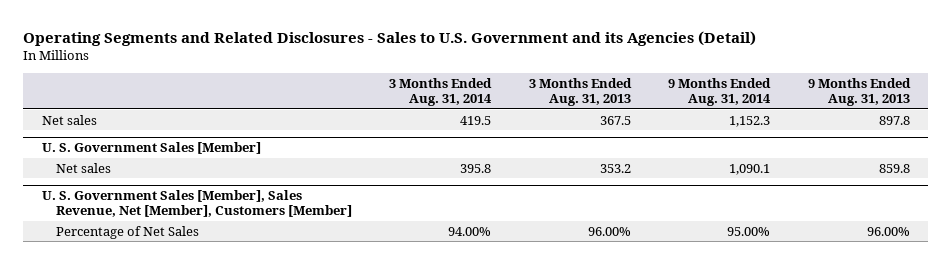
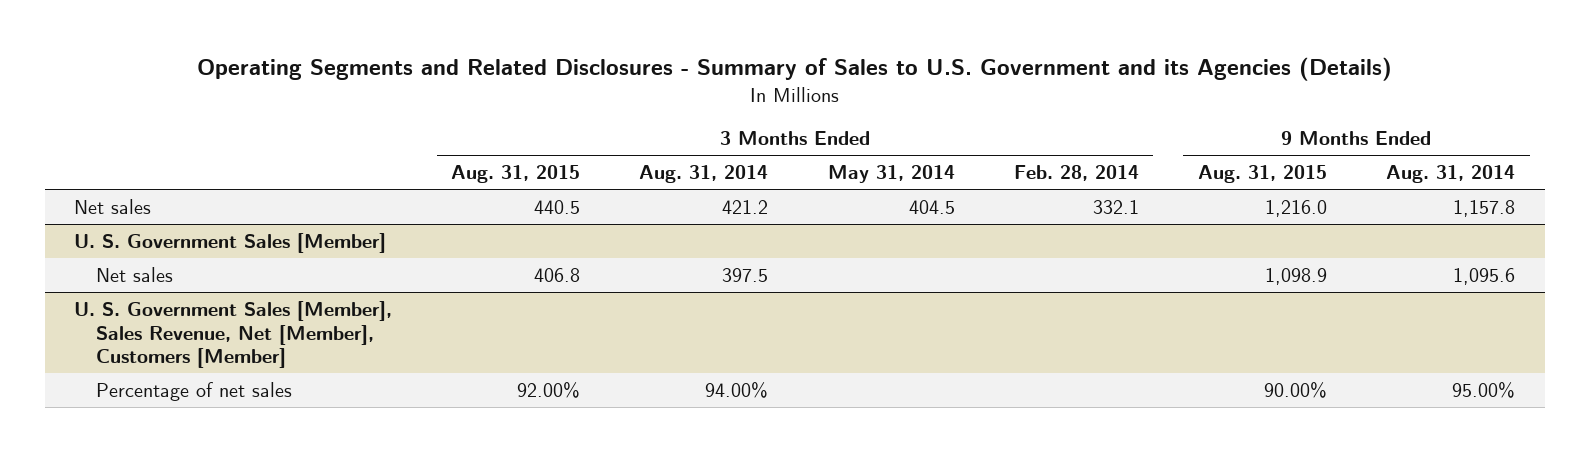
[23,31,757,47] Operating Segments and Related Disclosures - Sales to U.S. Government and its Agencies (Detail) -> [196,57,1392,82] Operating Segments and Related Disclosures - Summary of Sales to U.S. Government and its Agencies (Details)
[528,78,632,107] 3 Months Ended Aug. 31, 2013 -> none
[807,78,911,107] 9 Months Ended Aug. 31, 2013 -> none
none -> [451,165,581,184] Aug. 31, 2015
none -> [827,165,955,184] May 31, 2014
none -> [1013,165,1139,182] Feb. 28, 2014
none -> [1197,165,1327,184] Aug. 31, 2015
[460,115,492,125] 419.5 -> [722,199,769,214] 421.2
[729,115,771,127] 1,152.3 -> [1452,199,1515,217] 1,157.8
[460,163,492,173] 395.8 -> [722,267,769,282] 397.5
[729,163,771,175] 1,090.1 -> [1452,267,1515,285] 1,095.6
[55,225,199,239] Percentage of Net Sales -> [96,381,293,401] Percentage of net sales

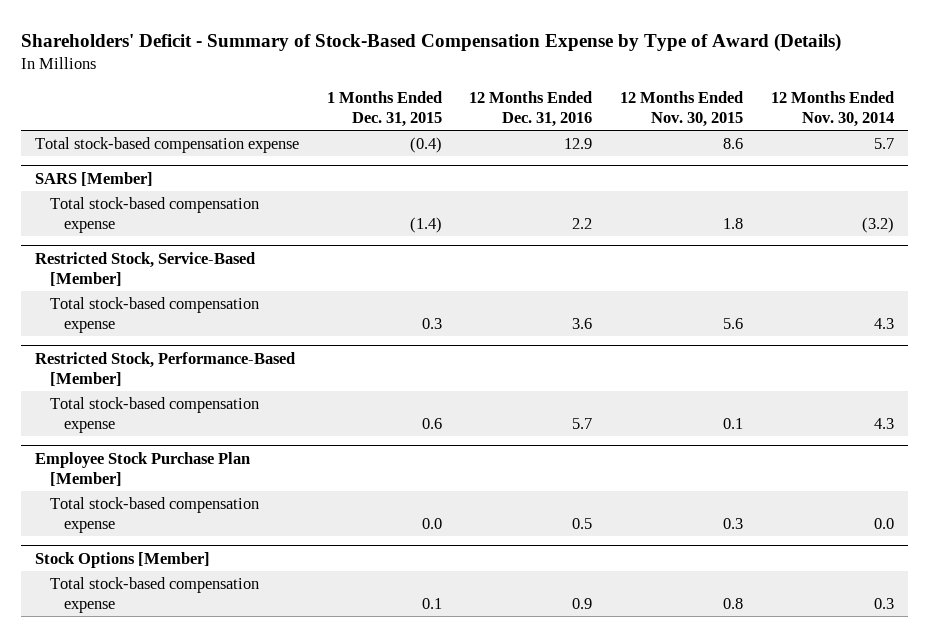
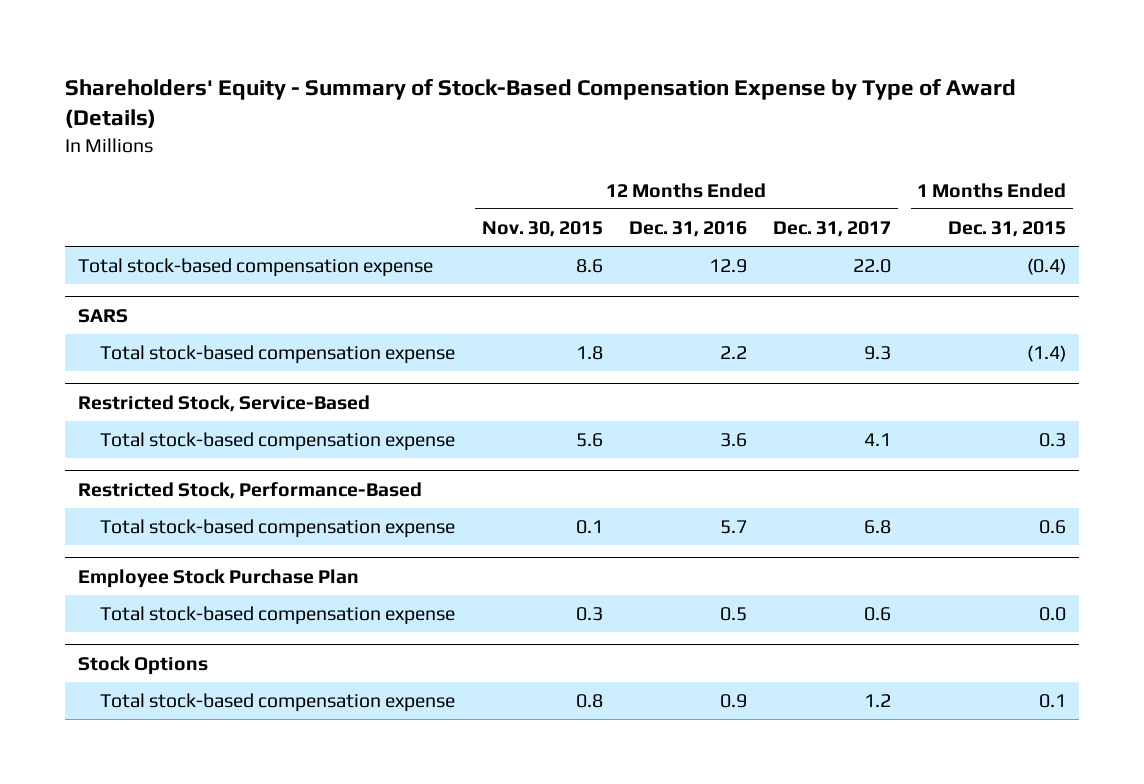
[21,32,842,52] Shareholders' Deficit - Summary of Stock-Based Compensation Expense by Type of Award (Details) -> [64,78,1016,129] Shareholders' Equity - Summary of Stock-Based Compensation Expense by Type of Award (Details)
[770,91,894,127] 12 Months Ended Nov. 30, 2014 -> none
none -> [773,221,892,238] Dec. 31, 2017
[34,171,153,186] SARS [Member] -> [77,308,128,323] SARS
[34,251,255,286] Restricted Stock, Service-Based [Member] -> [77,394,370,412] Restricted Stock, Service-Based
[34,351,295,386] Restricted Stock, Performance-Based [Member] -> [77,481,422,499] Restricted Stock, Performance-Based
[34,451,250,486] Employee Stock Purchase Plan [Member] -> [77,568,359,588] Employee Stock Purchase Plan
[34,551,210,568] Stock Options [Member] -> [77,655,208,675] Stock Options

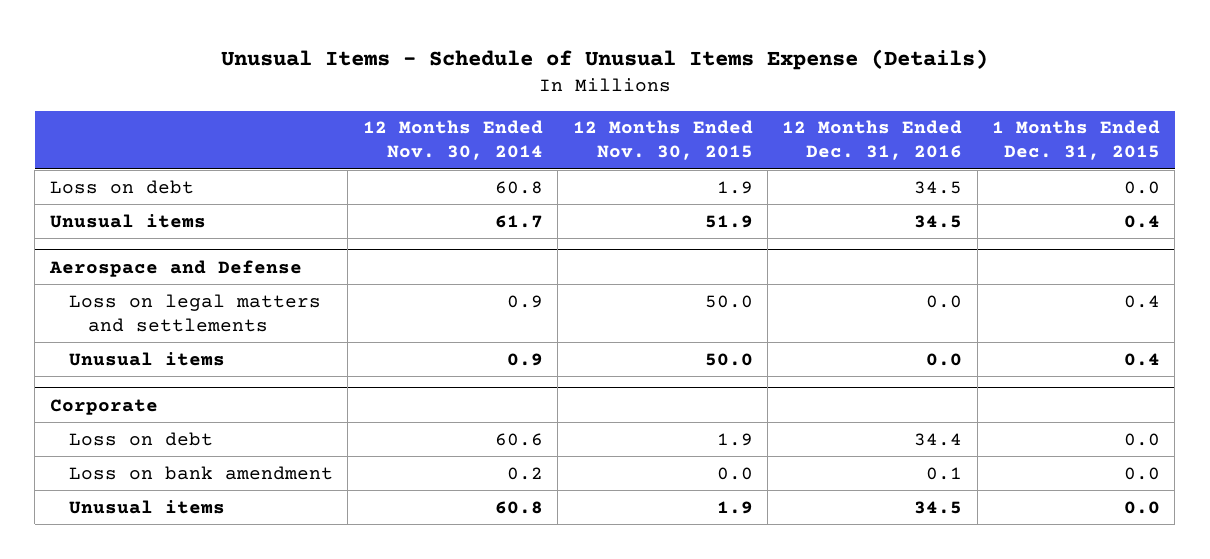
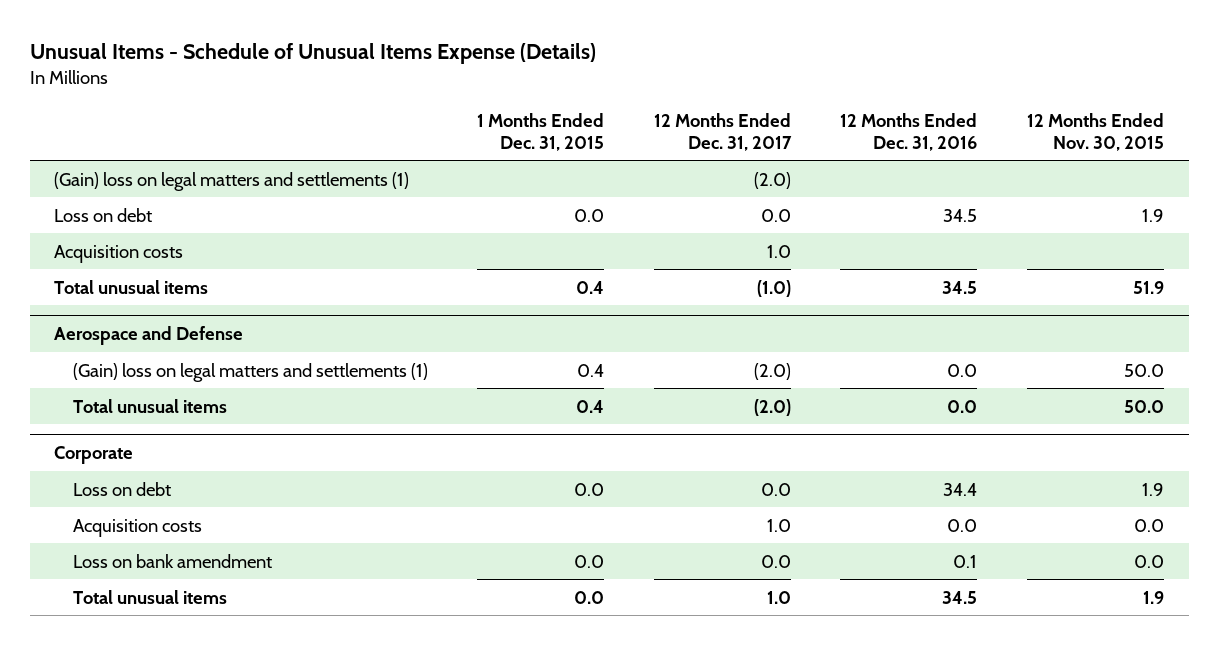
[362,120,543,161] 12 Months Ended Nov. 30, 2014 -> none
none -> [653,113,792,151] 12 Months Ended Dec. 31, 2017
none -> [54,171,410,191] (Gain) loss on legal matters and settlements (1)
none -> [54,244,184,263] Acquisition costs
[49,213,206,228] Unusual items -> [54,279,209,294] Total unusual items
[69,293,322,332] Loss on legal matters and settlements -> [72,362,428,382] (Gain) loss on legal matters and settlements (1)
[69,351,226,366] Unusual items -> [72,398,227,413] Total unusual items
none -> [72,518,202,537] Acquisition costs
[69,499,226,514] Unusual items -> [72,589,227,604] Total unusual items

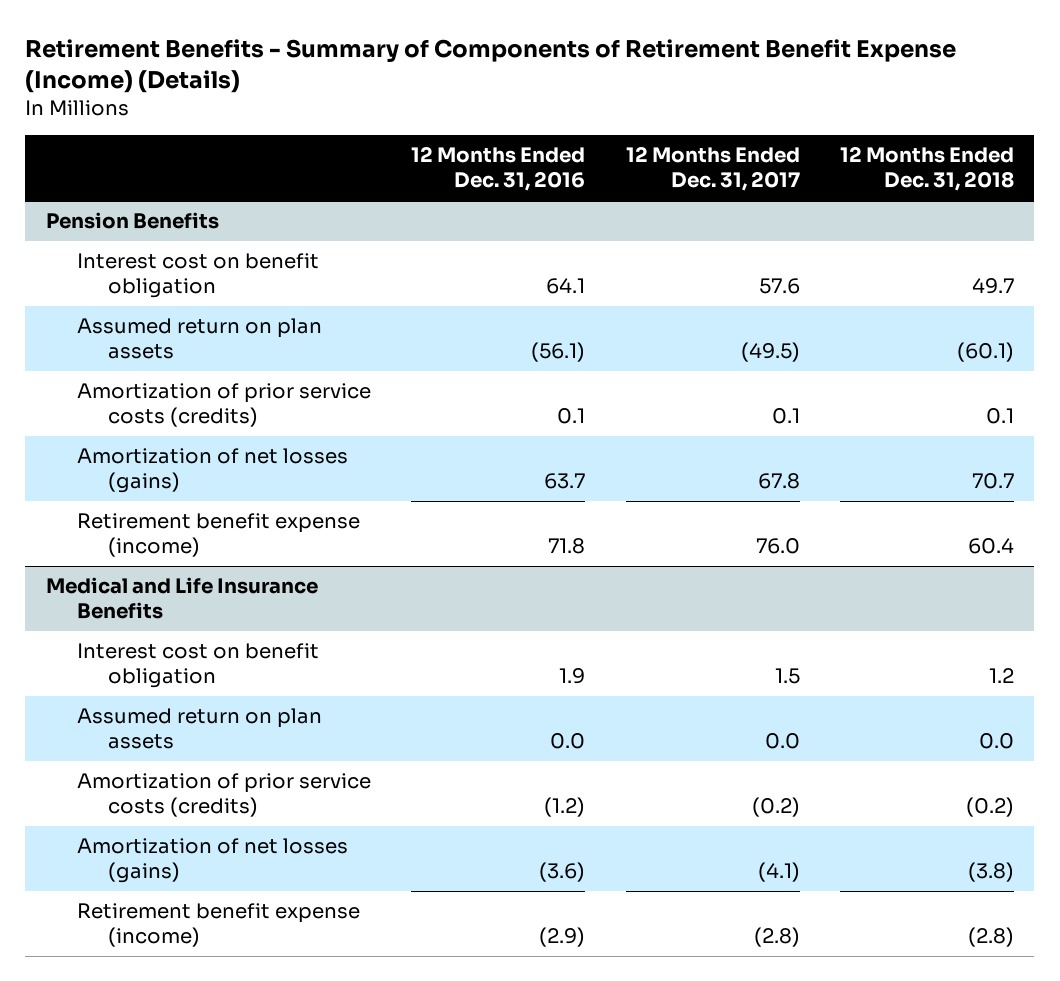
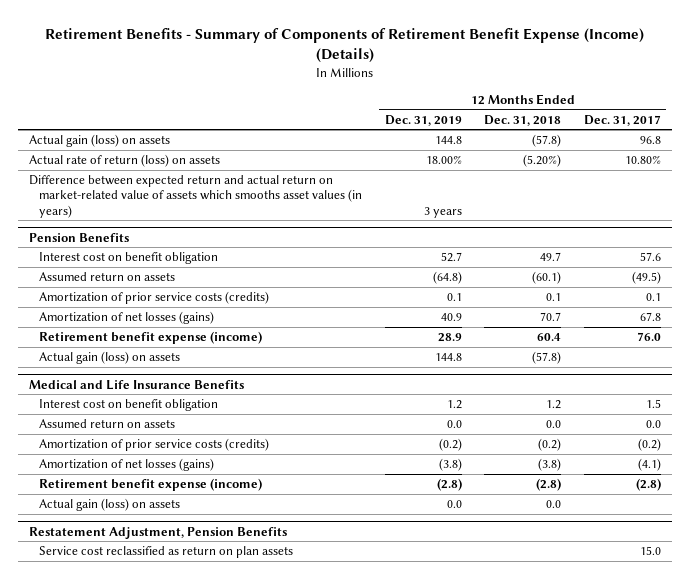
[411,146,586,192] 12 Months Ended Dec. 31, 2016 -> none
none -> [384,114,462,126] Dec. 31, 2019
none -> [29,134,171,148] Actual gain (loss) on assets
none -> [29,154,221,168] Actual rate of return (loss) on assets
none -> [29,175,363,218] Difference between expected return and actual return on market-related value of assets which smooths asset values (in years)
[76,318,322,360] Assumed return on plan assets -> [39,272,176,282] Assumed return on assets
none -> [39,351,181,365] Actual gain (loss) on assets
[76,708,322,750] Assumed return on plan assets -> [39,419,176,429] Assumed return on assets
none -> [39,498,181,512] Actual gain (loss) on assets
none -> [29,526,288,539] Restatement Adjustment, Pension Benefits
none -> [39,546,294,559] Service cost reclassified as return on plan assets

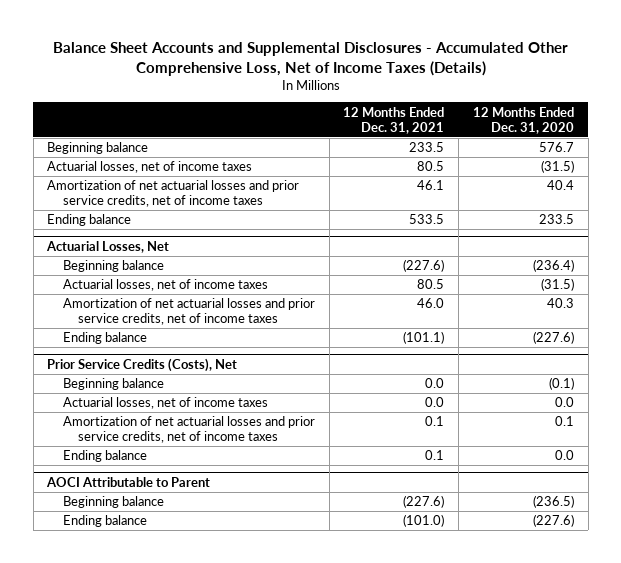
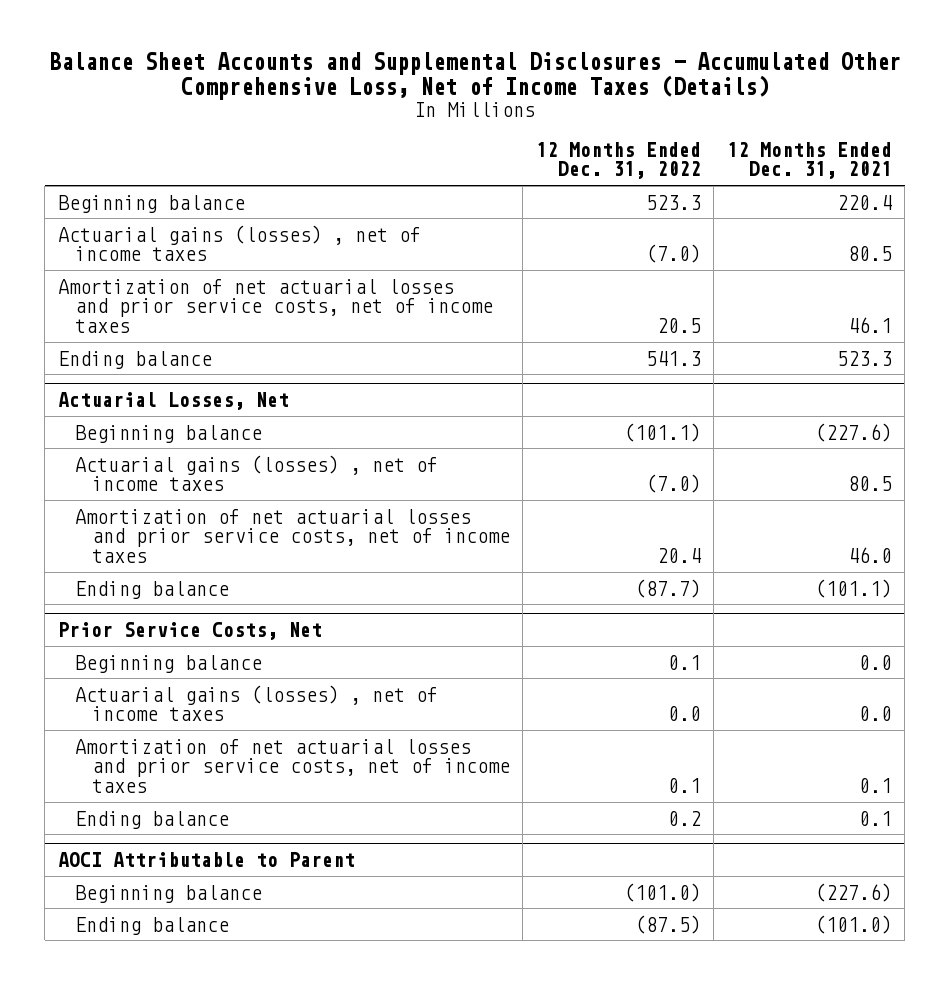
[472,106,574,134] 12 Months Ended Dec. 31, 2020 -> none
none -> [535,141,701,180] 12 Months Ended Dec. 31, 2022
[409,142,445,153] 233.5 -> [836,194,892,210] 220.4
[47,161,253,174] Actuarial losses, net of income taxes -> [57,224,421,262] Actuarial gains (losses) , net of income taxes
[47,180,300,208] Amortization of net actuarial losses and prior service credits, net of income taxes -> [57,278,493,333] Amortization of net actuarial losses and prior service costs, net of income taxes
[409,214,445,225] 533.5 -> [836,350,892,366] 523.3
[62,279,268,292] Actuarial losses, net of income taxes -> [74,454,438,492] Actuarial gains (losses) , net of income taxes
[62,298,315,326] Amortization of net actuarial losses and prior service credits, net of income taxes -> [74,508,510,563] Amortization of net actuarial losses and prior service costs, net of income taxes
[47,357,238,372] Prior Service Credits (Costs), Net -> [57,622,322,641] Prior Service Costs, Net
[62,397,268,410] Actuarial losses, net of income taxes -> [74,684,438,722] Actuarial gains (losses) , net of income taxes
[62,416,315,444] Amortization of net actuarial losses and prior service credits, net of income taxes -> [74,738,510,793] Amortization of net actuarial losses and prior service costs, net of income taxes

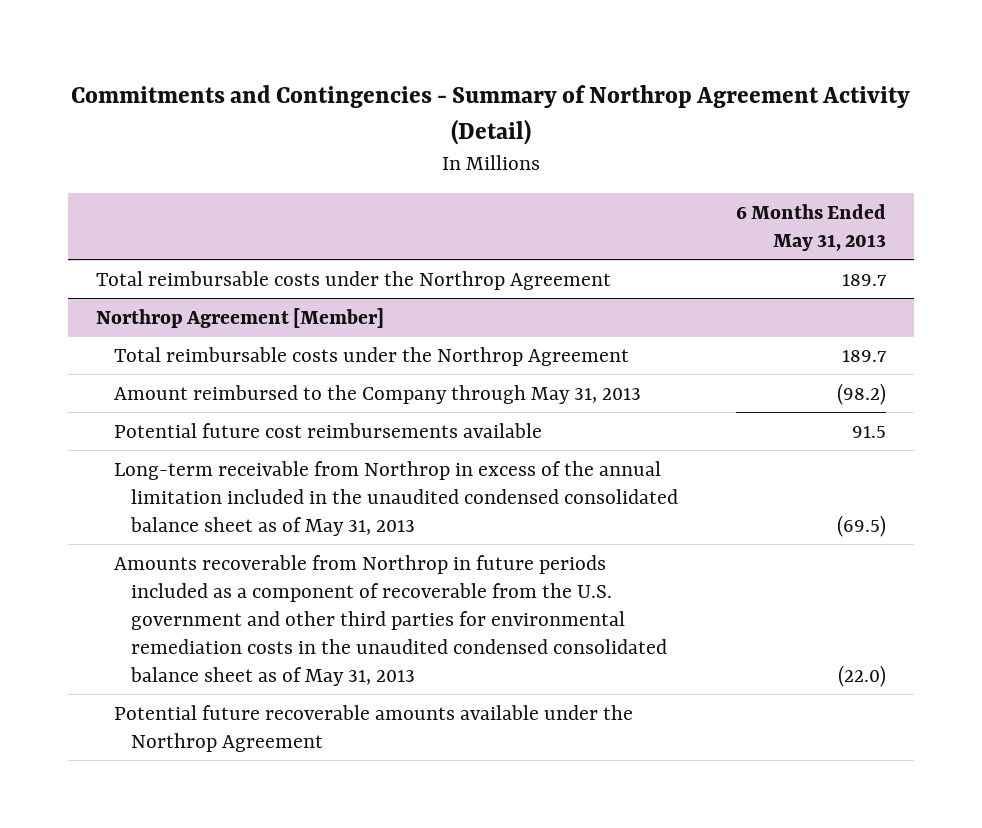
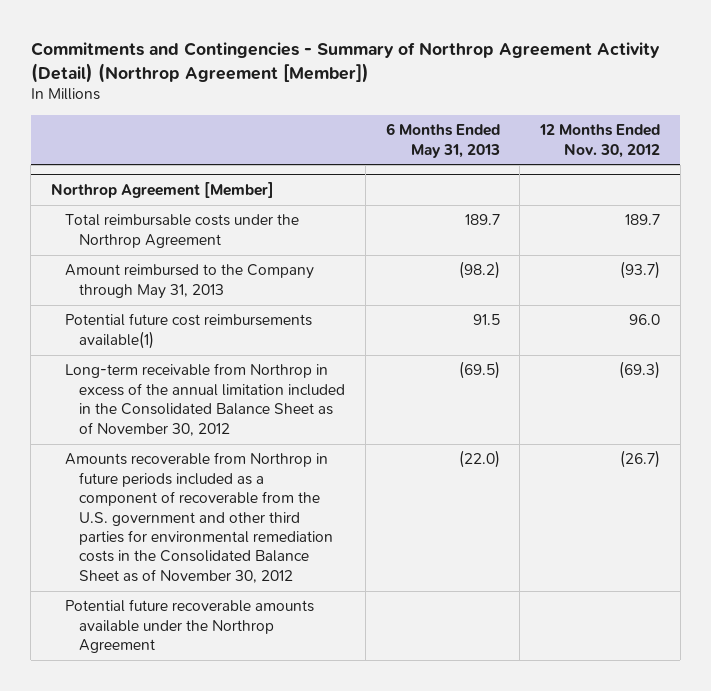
[71,85,911,146] Commitments and Contingencies - Summary of Northrop Agreement Activity (Detail) -> [30,41,660,83] Commitments and Contingencies - Summary of Northrop Agreement Activity (Detail) (Northrop Agreement [Member])
none -> [539,124,661,158] 12 Months Ended Nov. 30, 2012
[96,270,612,290] Total reimbursable costs under the Northrop Agreement -> none
[113,422,542,438] Potential future cost reimbursements available -> [65,313,313,349] Potential future cost reimbursements available(1)
[113,460,679,536] Long-term receivable from Northrop in excess of the annual limitation included in the unaudited condensed consolidated balance sheet as of May 31, 2013 -> [65,363,346,436] Long-term receivable from Northrop in excess of the annual limitation included in the Consolidated Balance Sheet as of November 30, 2012
[113,554,668,686] Amounts recoverable from Northrop in future periods included as a component of recoverable from the U.S. government and other third parties for environmental remediation costs in the unaudited condensed consolidated balance sheet as of May 31, 2013 -> [65,452,334,583] Amounts recoverable from Northrop in future periods included as a component of recoverable from the U.S. government and other third parties for environmental remediation costs in the Consolidated Balance Sheet as of November 30, 2012

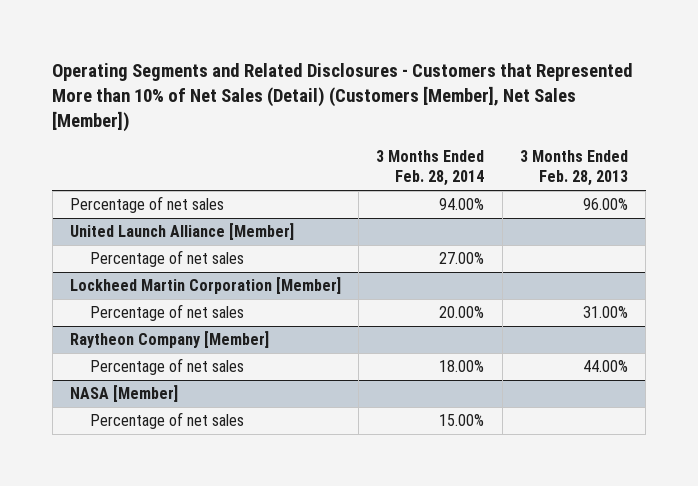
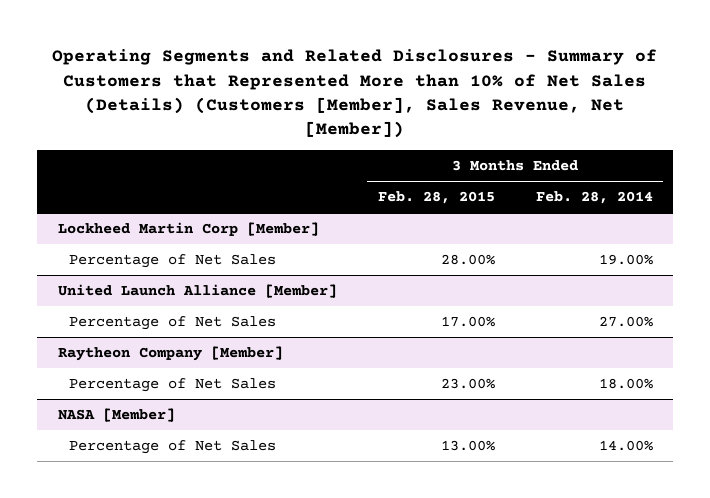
[52,63,634,132] Operating Segments and Related Disclosures - Customers that Represented More than 10% of Net Sales (Detail) (Customers [Member], Net Sales [Member]) -> [52,49,658,139] Operating Segments and Related Disclosures - Summary of Customers that Represented More than 10% of Net Sales (Details) (Customers [Member], Sales Revenue, Net [Member])
[520,150,629,187] 3 Months Ended Feb. 28, 2013 -> none
none -> [377,191,495,205] Feb. 28, 2015
none -> [57,222,319,237] Lockheed Martin Corp [Member]
[69,196,224,214] Percentage of net sales -> [69,254,277,269] Percentage of Net Sales
[439,198,485,211] 94.00% -> [598,254,653,266] 19.00%
[69,277,341,295] Lockheed Martin Corporation [Member] -> none
[89,304,244,322] Percentage of net sales -> none
[89,250,244,268] Percentage of net sales -> [69,316,277,331] Percentage of Net Sales
[89,358,244,376] Percentage of net sales -> [69,378,277,393] Percentage of Net Sales
[89,412,244,430] Percentage of net sales -> [69,440,277,455] Percentage of Net Sales
[439,414,485,427] 15.00% -> [598,440,653,452] 14.00%

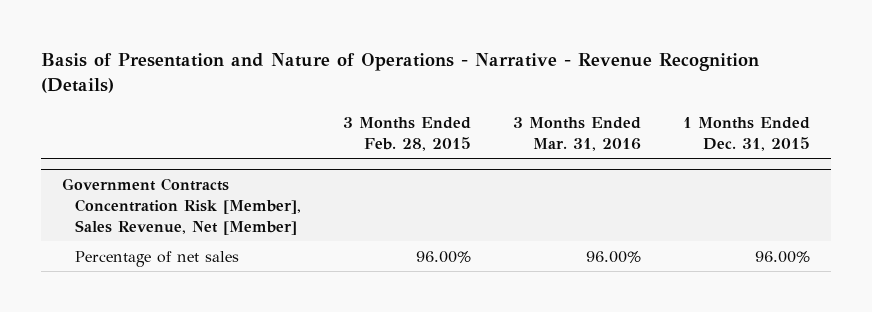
[52,49,658,139] Operating Segments and Related Disclosures - Summary of Customers that Represented More than 10% of Net Sales (Details) (Customers [Member], Sales Revenue, Net [Member]) -> [40,52,759,94] Basis of Presentation and Nature of Operations - Narrative - Revenue Recognition (Details)
[535,191,653,205] Feb. 28, 2014 -> none
none -> [513,117,642,151] 3 Months Ended Mar. 31, 2016
none -> [683,117,811,151] 1 Months Ended Dec. 31, 2015
[57,222,319,237] Lockheed Martin Corp [Member] -> none
[57,284,337,299] United Launch Alliance [Member] -> none
[69,316,277,331] Percentage of Net Sales -> none
[57,346,283,362] Raytheon Company [Member] -> none
[69,378,277,393] Percentage of Net Sales -> none
[57,408,175,423] NASA [Member] -> none
[69,440,277,455] Percentage of Net Sales -> none
none -> [61,178,302,235] Government Contracts Concentration Risk [Member], Sales Revenue, Net [Member]
[69,254,277,269] Percentage of Net Sales -> [75,250,240,267] Percentage of net sales
[440,254,495,266] 28.00% -> [416,250,472,263] 96.00%

